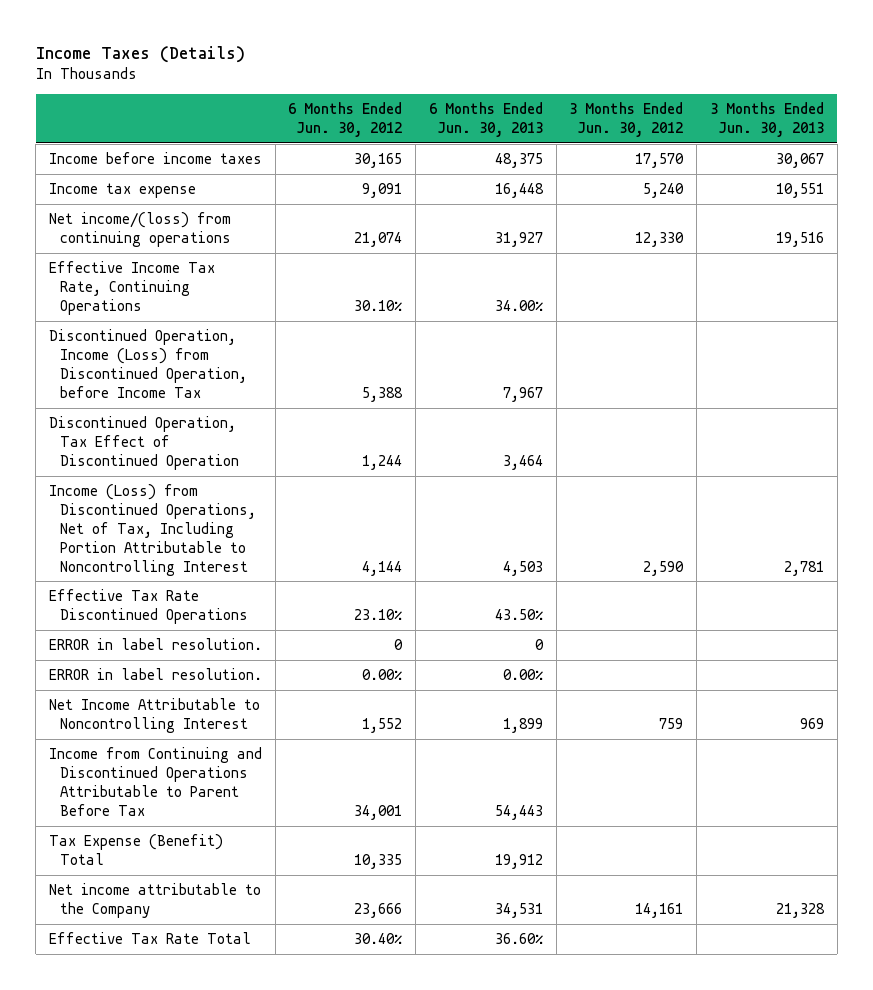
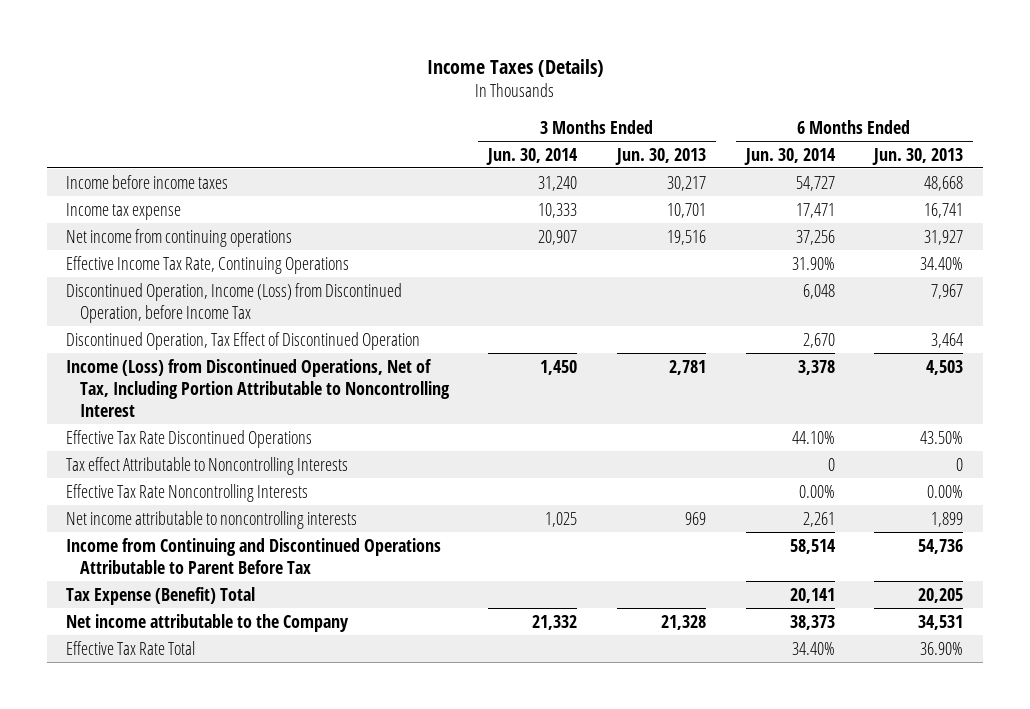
[288,102,403,137] 6 Months Ended Jun. 30, 2012 -> none
[569,102,684,137] 3 Months Ended Jun. 30, 2012 -> none
none -> [486,147,579,165] Jun. 30, 2014
none -> [743,147,836,165] Jun. 30, 2014
[494,153,543,169] 48,375 -> [924,175,964,191] 48,668
[775,153,824,169] 30,067 -> [666,175,706,191] 30,217
[494,183,544,199] 16,448 -> [924,202,964,218] 16,741
[775,183,824,199] 10,551 -> [666,202,706,218] 10,701
[48,212,232,248] Net income/(loss) from continuing operations -> [66,228,293,247] Net income from continuing operations
[494,299,543,311] 34.00% -> [920,256,964,270] 34.40%
[48,638,262,651] ERROR in label resolution. -> [66,456,349,475] Tax effect Attributable to Noncontrolling Interests
[48,668,262,681] ERROR in label resolution. -> [66,483,309,502] Effective Tax Rate Noncontrolling Interests
[48,698,260,734] Net Income Attributable to Noncontrolling Interest -> [66,510,358,529] Net income attributable to noncontrolling interests
[494,804,543,820] 54,443 -> [918,538,964,554] 54,736
[494,854,543,870] 19,912 -> [918,587,964,603] 20,205
[494,933,543,945] 36.60% -> [920,641,964,655] 36.90%

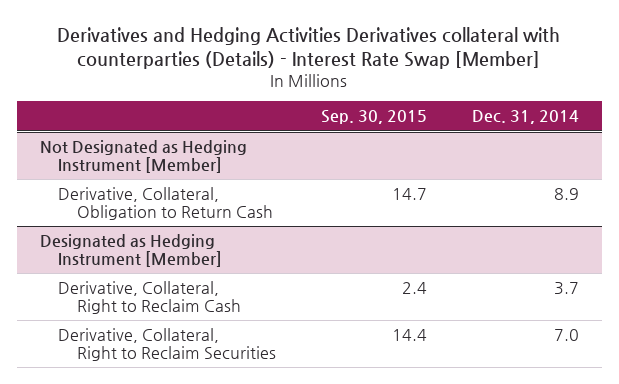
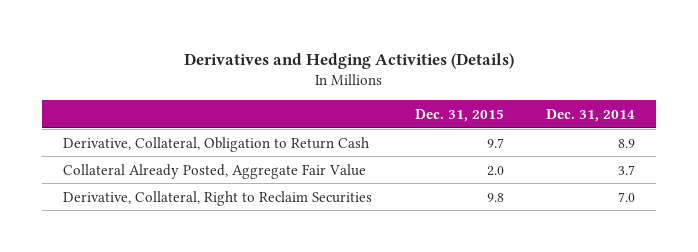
[57,26,561,69] Derivatives and Hedging Activities Derivatives collateral with counterparties (Details) - Interest Rate Swap [Member] -> [184,53,515,70] Derivatives and Hedging Activities (Details)
[321,110,428,125] Sep. 30, 2015 -> none
none -> [414,108,504,122] Dec. 31, 2015
[39,140,247,173] Not Designated as Hedging Instrument [Member] -> none
[39,234,223,267] Designated as Hedging Instrument [Member] -> none
[58,281,241,314] Derivative, Collateral, Right to Reclaim Cash -> [63,163,367,179] Collateral Already Posted, Aggregate Fair Value

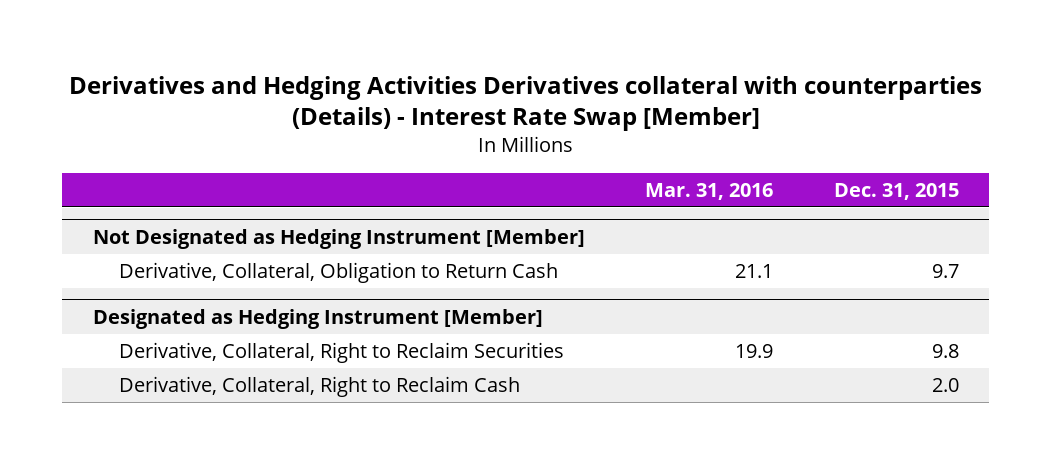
[184,53,515,70] Derivatives and Hedging Activities (Details) -> [68,75,982,132] Derivatives and Hedging Activities Derivatives collateral with counterparties (Details) - Interest Rate Swap [Member]
[545,108,635,122] Dec. 31, 2014 -> none
none -> [645,182,774,200] Mar. 31, 2016
none -> [92,228,585,249] Not Designated as Hedging Instrument [Member]
[63,163,367,179] Collateral Already Posted, Aggregate Fair Value -> none
none -> [92,308,543,329] Designated as Hedging Instrument [Member]
none -> [118,376,520,398] Derivative, Collateral, Right to Reclaim Cash

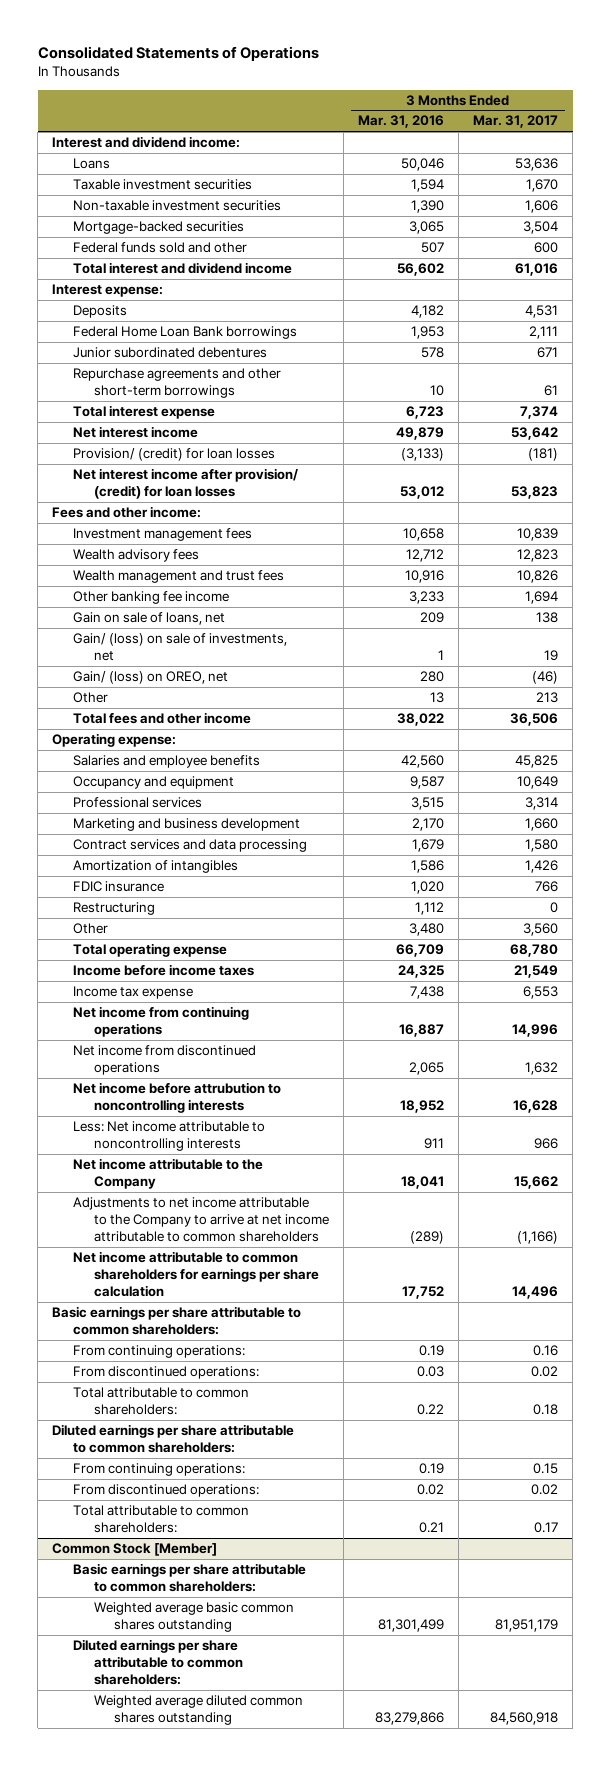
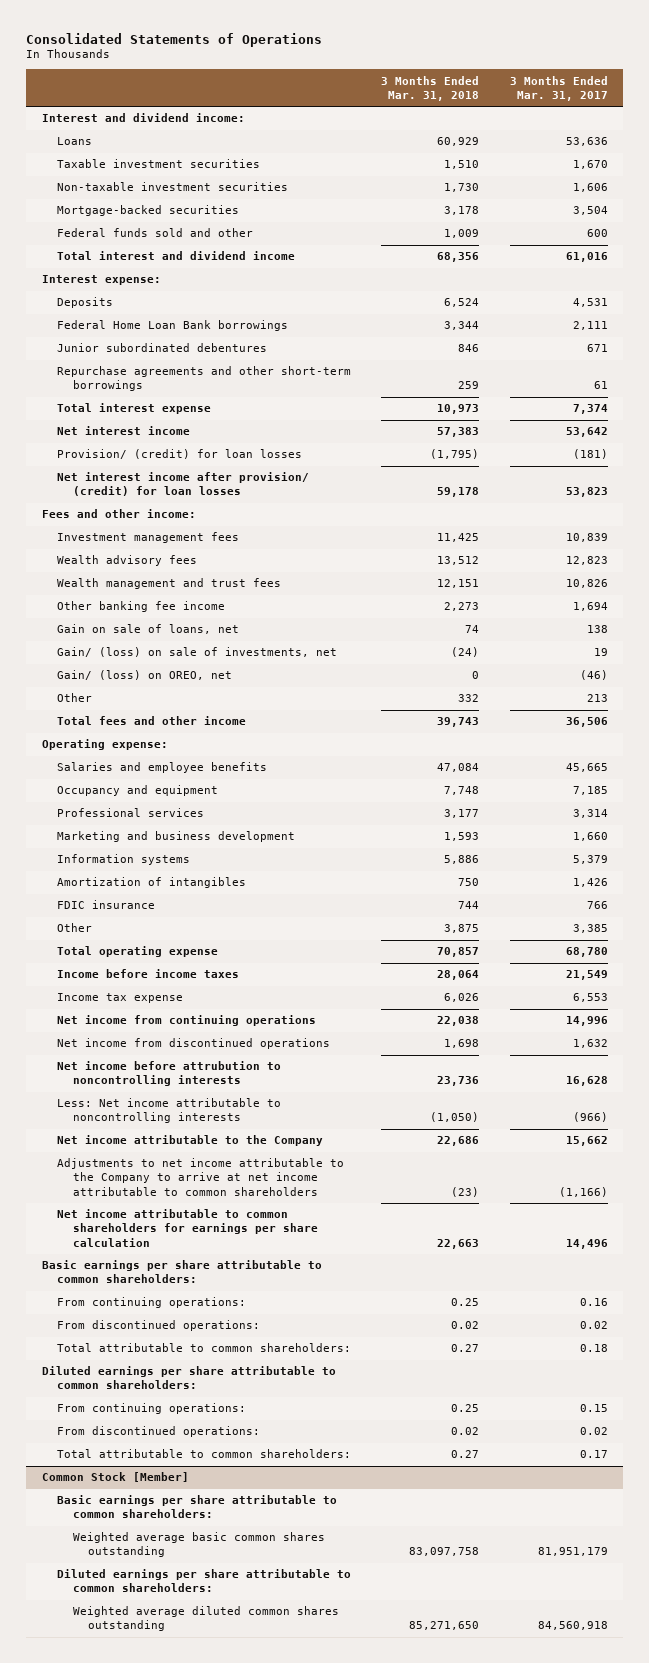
[357,115,444,129] Mar. 31, 2016 -> none
none -> [381,75,480,101] 3 Months Ended Mar. 31, 2018
[515,755,559,769] 45,825 -> [565,763,608,773] 45,665
[517,776,559,790] 10,649 -> [572,786,608,796] 7,185
[73,839,308,853] Contract services and data processing -> none
none -> [57,854,191,866] Information systems
[73,902,156,916] Restructuring -> none
[523,923,559,937] 3,560 -> [572,924,608,934] 3,385
[534,1138,559,1150] 966 -> [572,1112,608,1123] (966)

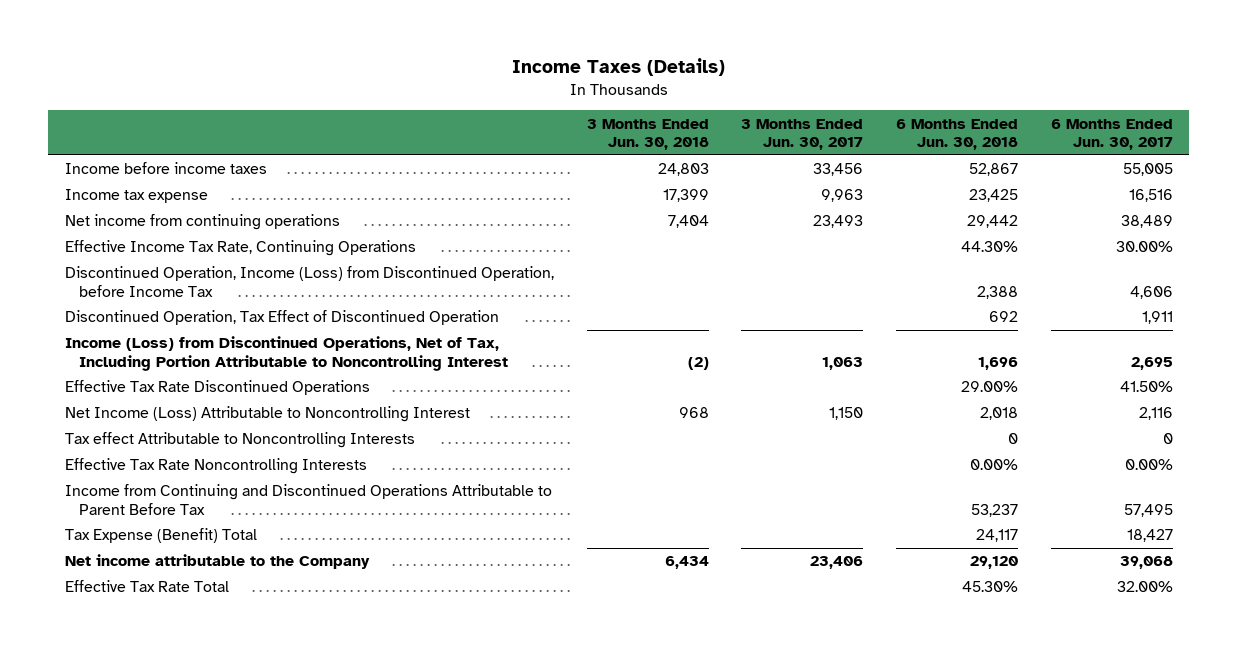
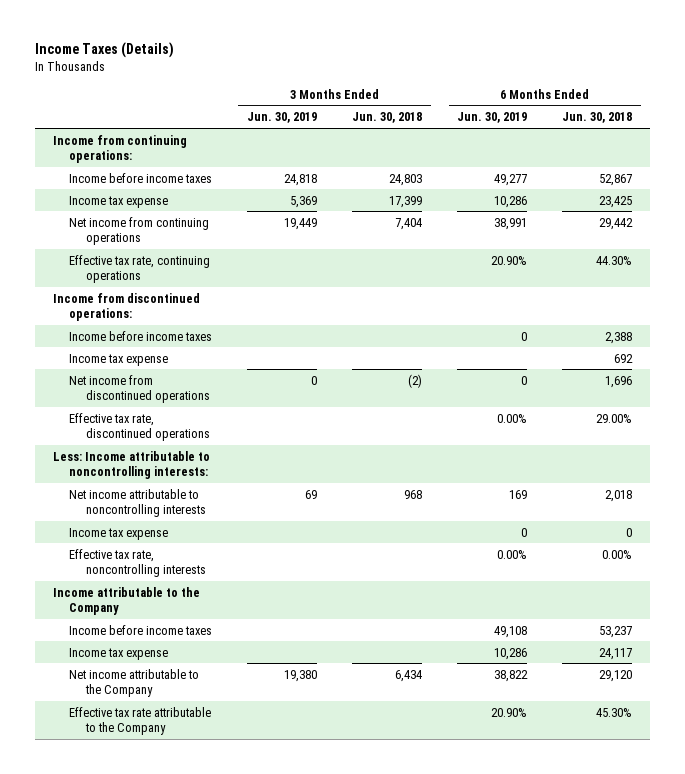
[741,118,864,151] 3 Months Ended Jun. 30, 2017 -> none
[1051,118,1174,151] 6 Months Ended Jun. 30, 2017 -> none
none -> [247,112,318,124] Jun. 30, 2019
none -> [457,112,528,124] Jun. 30, 2019
none -> [52,134,187,164] Income from continuing operations:
[64,240,416,257] Effective Income Tax Rate, Continuing Operations -> [69,254,211,284] Effective tax rate, continuing operations
none -> [52,292,200,322] Income from discontinued operations:
[64,266,554,297] Discontinued Operation, Income (Loss) from Discontinued Operation, before Income Tax -> [69,330,213,341] Income before income taxes
[64,310,499,326] Discontinued Operation, Tax Effect of Discontinued Operation -> [69,353,169,366] Income tax expense
[64,336,508,371] Income (Loss) from Discontinued Operations, Net of Tax, Including Portion Attributable to Noncontrolling Interest -> [69,374,210,404] Net income from discontinued operations
[64,380,370,396] Effective Tax Rate Discontinued Operations -> [69,412,210,442] Effective tax rate, discontinued operations
none -> [52,450,210,480] Less: Income attributable to noncontrolling interests:
[64,406,470,423] Net Income (Loss) Attributable to Noncontrolling Interest -> [69,488,206,518] Net income attributable to noncontrolling interests
[64,432,415,449] Tax effect Attributable to Noncontrolling Interests -> [69,527,169,540] Income tax expense
[64,458,367,475] Effective Tax Rate Noncontrolling Interests -> [69,548,206,578] Effective tax rate, noncontrolling interests
none -> [52,586,200,616] Income attributable to the Company
[64,484,552,515] Income from Continuing and Discontinued Operations Attributable to Parent Before Tax -> [69,624,213,635] Income before income taxes
[64,528,257,544] Tax Expense (Benefit) Total -> [69,647,169,660] Income tax expense
[64,580,229,593] Effective Tax Rate Total -> [69,706,212,736] Effective tax rate attributable to the Company

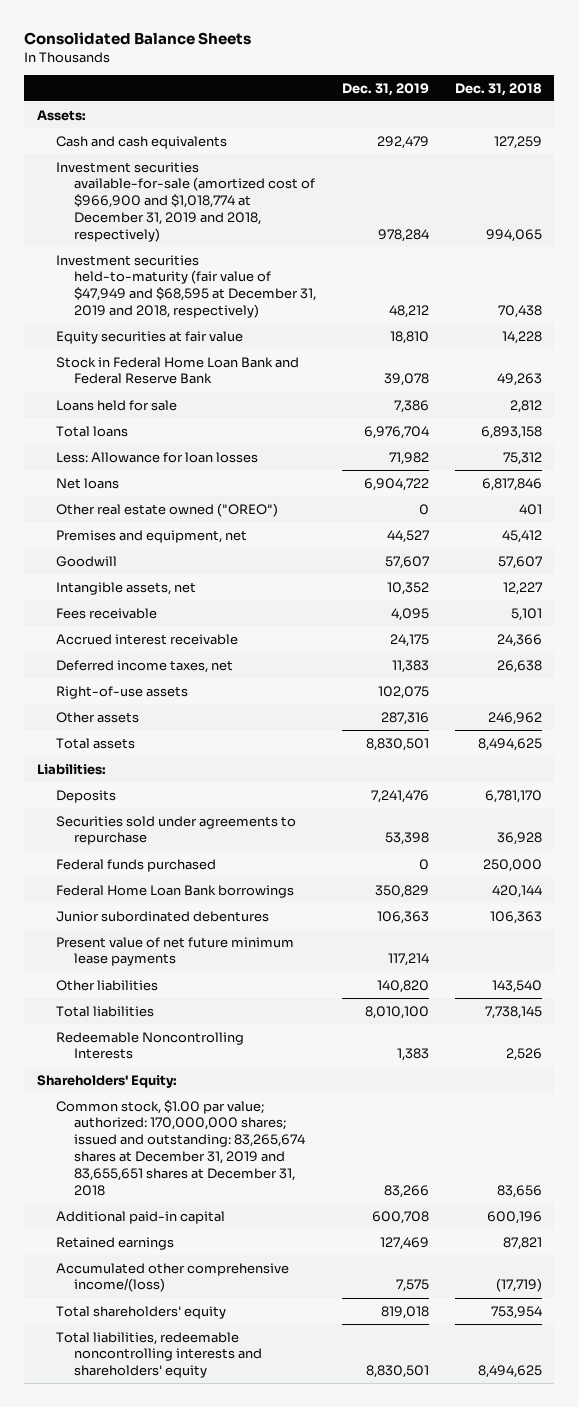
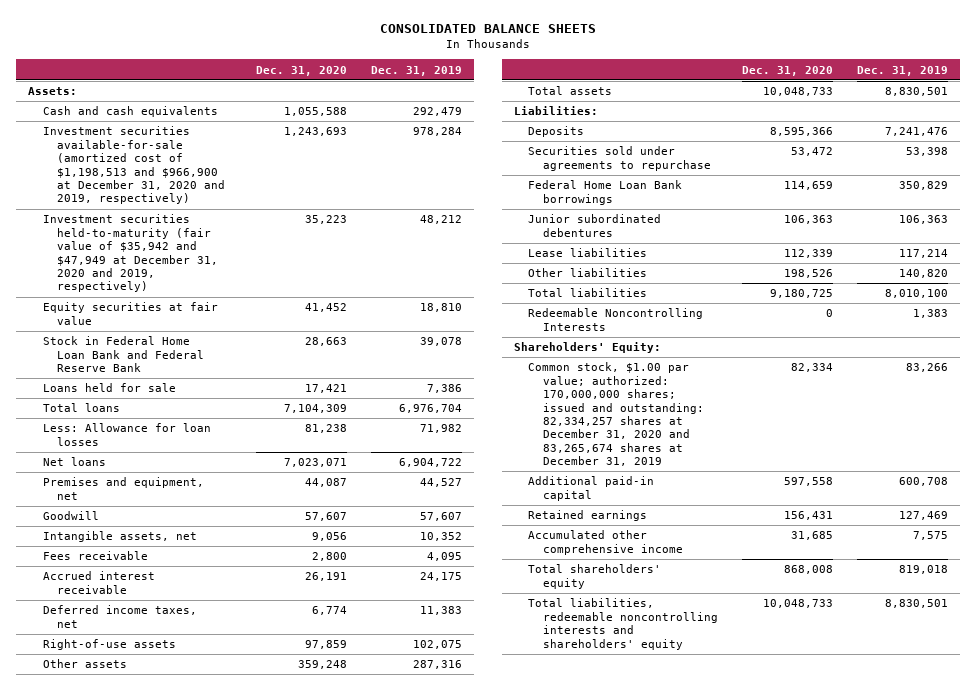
[24,32,252,46] Consolidated Balance Sheets -> [379,24,596,34] CONSOLIDATED BALANCE SHEETS
[454,82,542,96] Dec. 31, 2018 -> none
none -> [256,65,348,76] Dec. 31, 2020
[55,161,316,242] Investment securities available-for-sale (amortized cost of $966,900 and $1,018,774 at December 31, 2019 and 2018, respectively) -> [42,126,226,205] Investment securities available-for-sale (amortized cost of $1,198,513 and $966,900 at December 31, 2020 and 2019, respectively)
[55,254,317,319] Investment securities held-to-maturity (fair value of $47,949 and $68,595 at December 31, 2019 and 2018, respectively) -> [42,214,219,293] Investment securities held-to-maturity (fair value of $35,942 and $47,949 at December 31, 2020 and 2019, respectively)
[55,502,278,517] Other real estate owned ("OREO") -> none
[55,858,216,872] Federal funds purchased -> none
[55,936,294,967] Present value of net future minimum lease payments -> [528,248,648,258] Lease liabilities
[55,1099,306,1196] Common stock, $1.00 par value; authorized: 170,000,000 shares; issued and outstanding: 83,265,674 shares at December 31, 2019 and 83,655,651 shares at December 31, 2018 -> [528,362,705,467] Common stock, $1.00 par value; authorized: 170,000,000 shares; issued and outstanding: 82,334,257 shares at December 31, 2020 and 83,265,674 shares at December 31, 2019
[55,1262,289,1293] Accumulated other comprehensive income/(loss) -> [528,530,684,555] Accumulated other comprehensive income

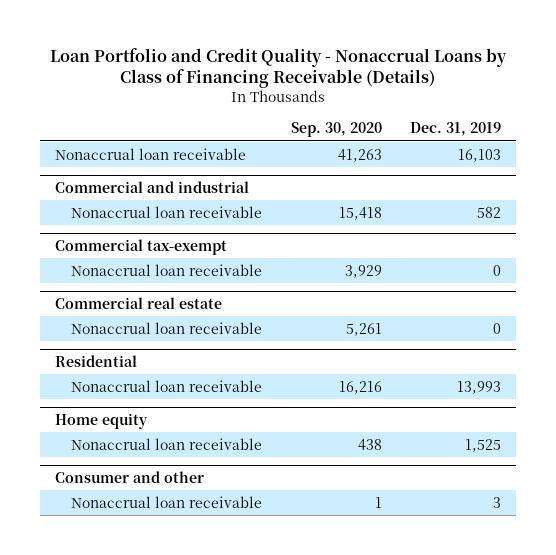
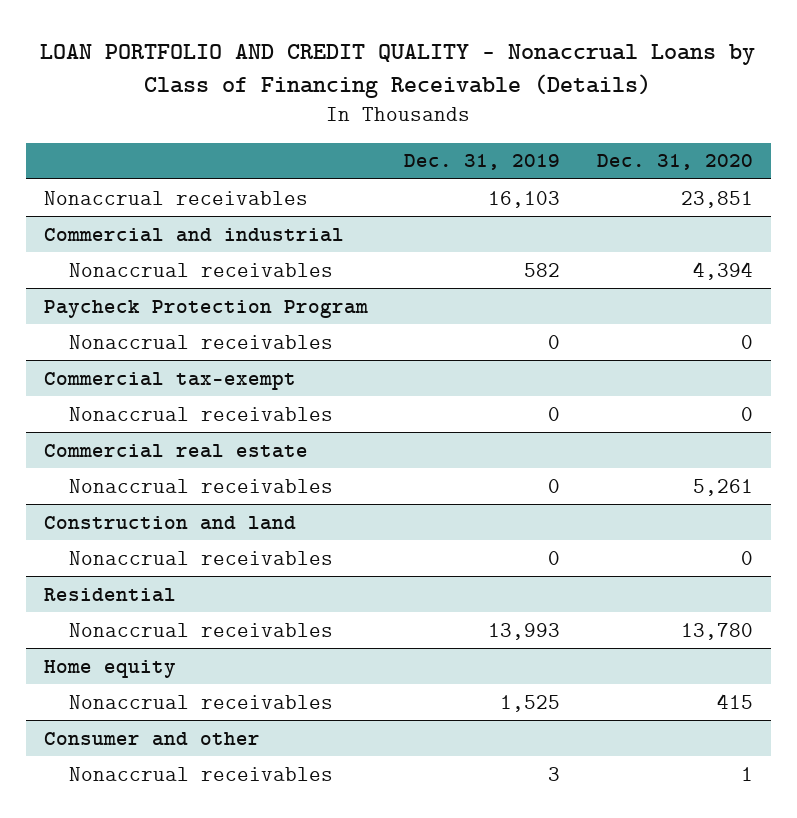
[50,47,508,89] Loan Portfolio and Credit Quality - Nonaccrual Loans by Class of Financing Receivable (Details) -> [40,44,756,99] LOAN PORTFOLIO AND CREDIT QUALITY - Nonaccrual Loans by Class of Financing Receivable (Details)
[290,122,382,138] Sep. 30, 2020 -> none
none -> [596,154,753,171] Dec. 31, 2020
[54,147,246,160] Nonaccrual loan receivable -> [44,190,309,205] Nonaccrual receivables
[71,205,263,218] Nonaccrual loan receivable -> [68,262,333,277] Nonaccrual receivables
none -> [44,299,369,318] Paycheck Protection Program
none -> [68,334,333,349] Nonaccrual receivables
[71,263,263,276] Nonaccrual loan receivable -> [68,406,333,421] Nonaccrual receivables
[71,321,263,334] Nonaccrual loan receivable -> [68,478,333,493] Nonaccrual receivables
none -> [44,515,297,530] Construction and land
none -> [68,550,333,565] Nonaccrual receivables
[71,379,263,392] Nonaccrual loan receivable -> [68,622,333,637] Nonaccrual receivables
[71,437,263,450] Nonaccrual loan receivable -> [68,694,333,709] Nonaccrual receivables
[71,495,263,508] Nonaccrual loan receivable -> [68,766,333,781] Nonaccrual receivables

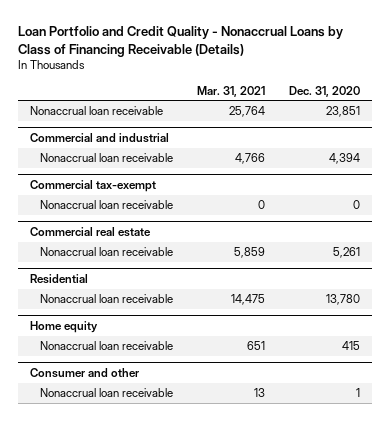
[40,44,756,99] LOAN PORTFOLIO AND CREDIT QUALITY - Nonaccrual Loans by Class of Financing Receivable (Details) -> [18,26,344,57] Loan Portfolio and Credit Quality - Nonaccrual Loans by Class of Financing Receivable (Details)
[404,154,561,171] Dec. 31, 2019 -> none
none -> [196,85,265,97] Mar. 31, 2021
[44,190,309,205] Nonaccrual receivables -> [30,106,164,116] Nonaccrual loan receivable
[44,299,369,318] Paycheck Protection Program -> none
[68,334,333,349] Nonaccrual receivables -> none
[68,262,333,277] Nonaccrual receivables -> [39,153,173,163] Nonaccrual loan receivable
[68,406,333,421] Nonaccrual receivables -> [39,200,173,210] Nonaccrual loan receivable
[44,515,297,530] Construction and land -> none
[68,550,333,565] Nonaccrual receivables -> none
[68,478,333,493] Nonaccrual receivables -> [39,247,173,257] Nonaccrual loan receivable
[68,622,333,637] Nonaccrual receivables -> [39,294,173,304] Nonaccrual loan receivable
[68,694,333,709] Nonaccrual receivables -> [39,341,173,351] Nonaccrual loan receivable
[68,766,333,781] Nonaccrual receivables -> [39,388,173,398] Nonaccrual loan receivable

